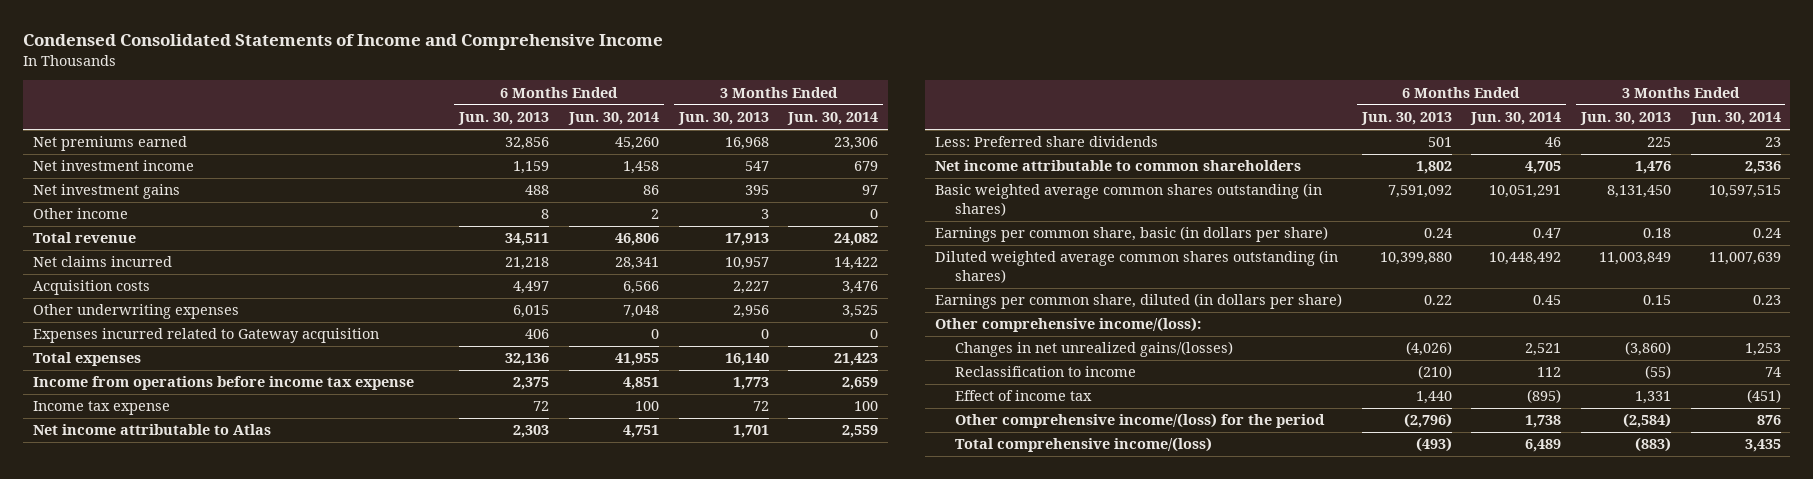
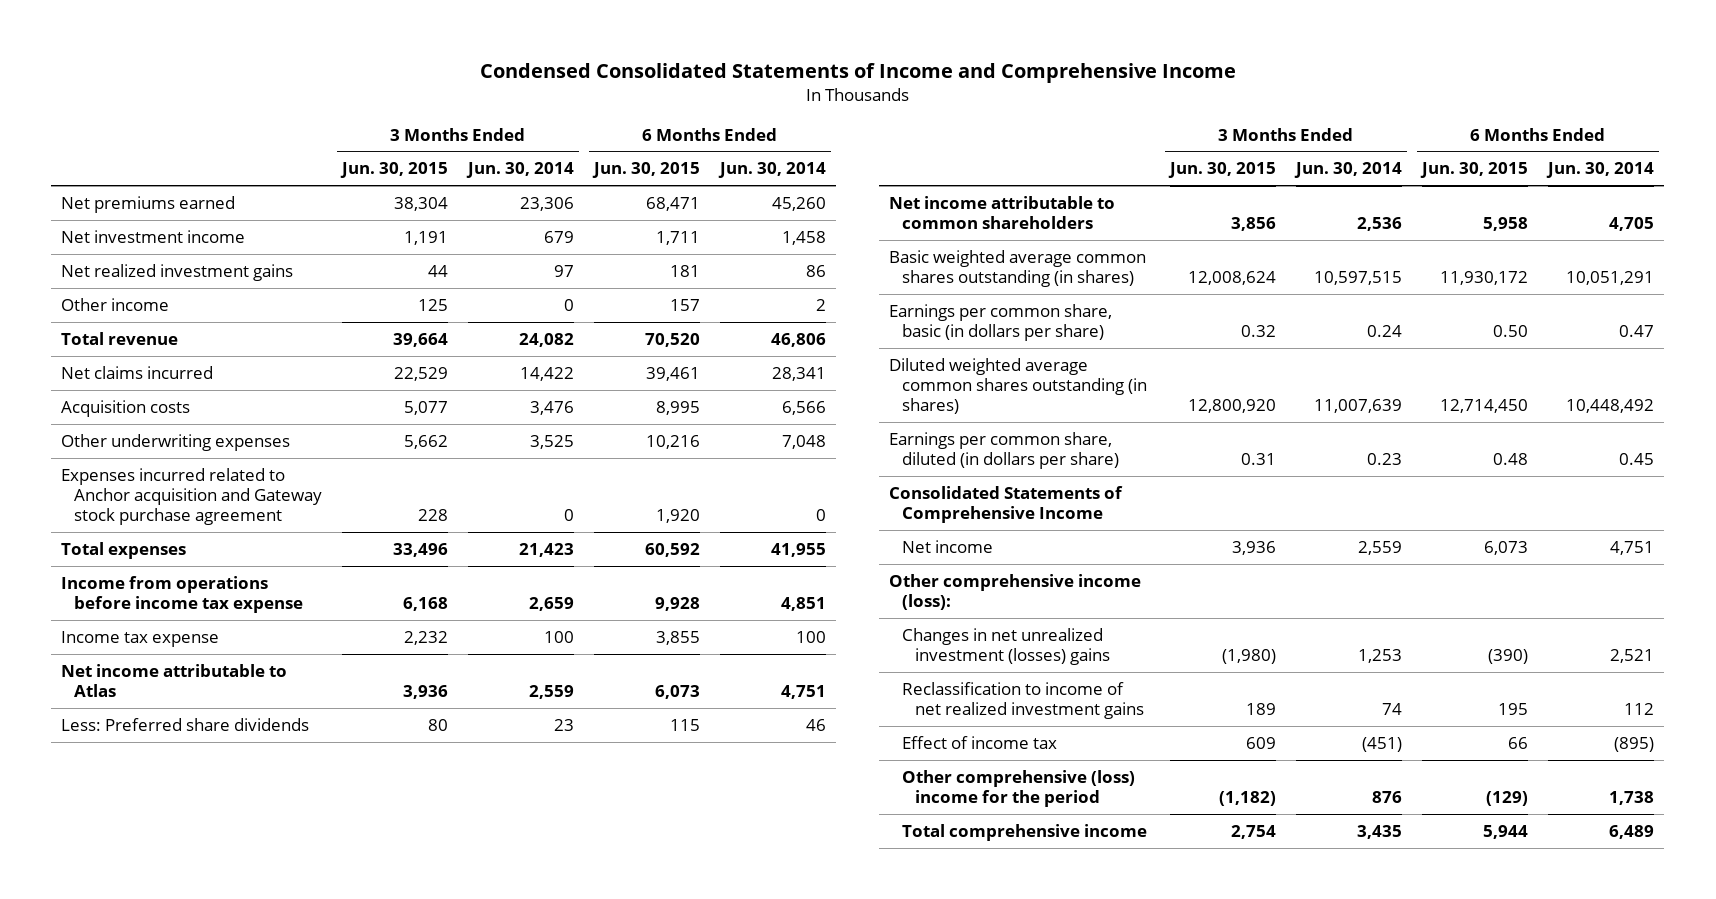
[458,112,550,126] Jun. 30, 2013 -> none
[677,112,769,126] Jun. 30, 2013 -> none
none -> [340,162,449,179] Jun. 30, 2015
none -> [592,162,701,179] Jun. 30, 2015
[32,184,180,200] Net investment gains -> [61,263,294,281] Net realized investment gains
[32,328,379,344] Expenses incurred related to Gateway acquisition -> [61,467,323,525] Expenses incurred related to Anchor acquisition and Gateway stock purchase agreement
none -> [889,485,1124,523] Consolidated Statements of Comprehensive Income
none -> [902,539,994,553] Net income
[934,317,1201,333] Other comprehensive income/(loss): -> [889,573,1142,610] Other comprehensive income (loss):
[955,341,1234,358] Changes in net unrealized gains/(losses) -> [902,627,1111,665] Changes in net unrealized investment (losses) gains
[955,366,1137,378] Reclassification to income -> [902,681,1145,719] Reclassification to income of net realized investment gains
[955,413,1326,429] Other comprehensive income/(loss) for the period -> [902,769,1136,807] Other comprehensive (loss) income for the period
[955,437,1213,453] Total comprehensive income/(loss) -> [902,823,1148,841] Total comprehensive income

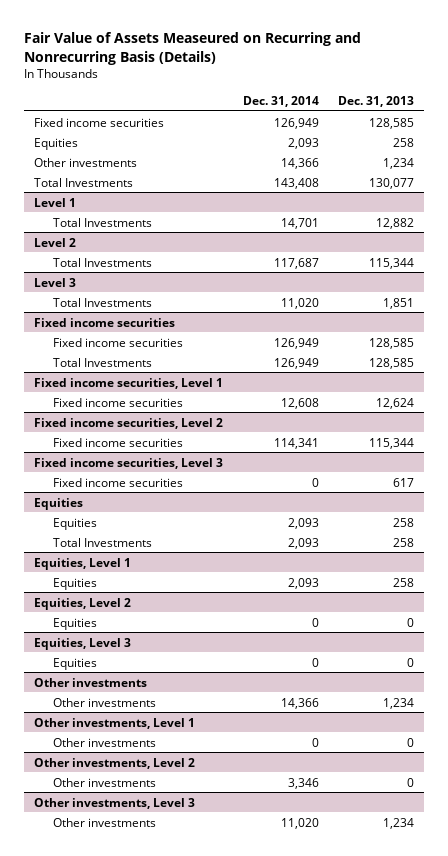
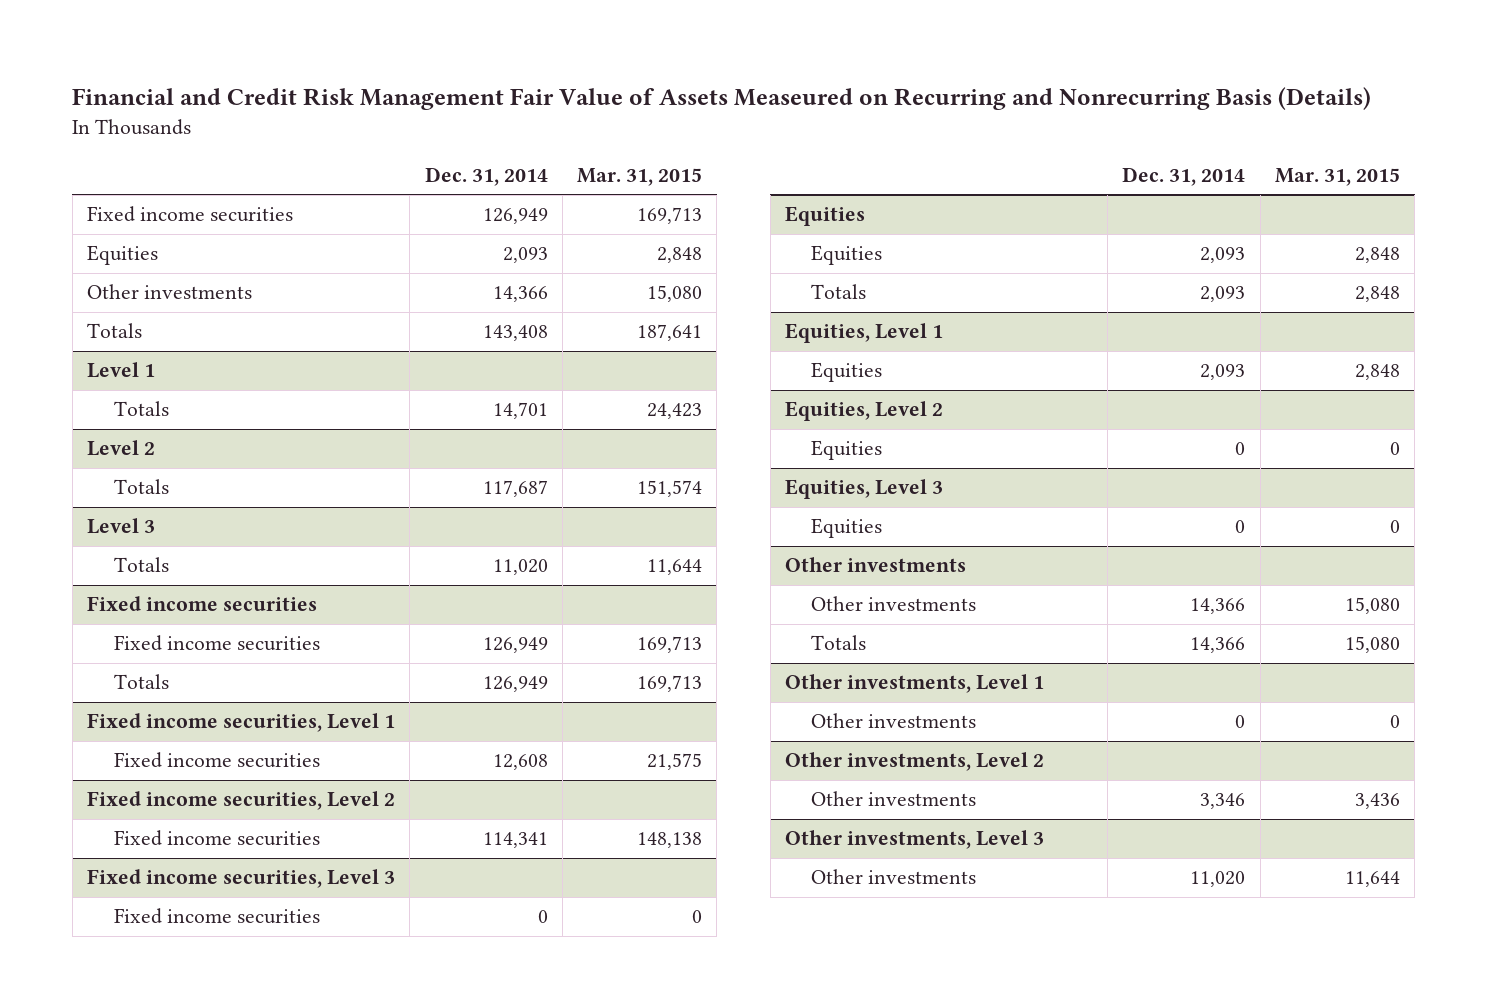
[23,31,361,65] Fair Value of Assets Measeured on Recurring and Nonrecurring Basis (Details) -> [72,87,1372,111] Financial and Credit Risk Management Fair Value of Assets Measeured on Recurring and Nonrecurring Basis (Details)
[338,95,415,107] Dec. 31, 2013 -> none
none -> [577,167,703,186] Mar. 31, 2015
[33,177,133,187] Total Investments -> [87,323,143,339] Totals
[52,217,152,227] Total Investments -> [113,401,169,417] Totals
[52,257,152,267] Total Investments -> [113,479,169,495] Totals
[52,297,152,307] Total Investments -> [113,557,169,573] Totals
[52,357,152,367] Total Investments -> [113,674,169,690] Totals
[52,537,152,547] Total Investments -> [811,284,867,300] Totals
none -> [811,635,867,651] Totals

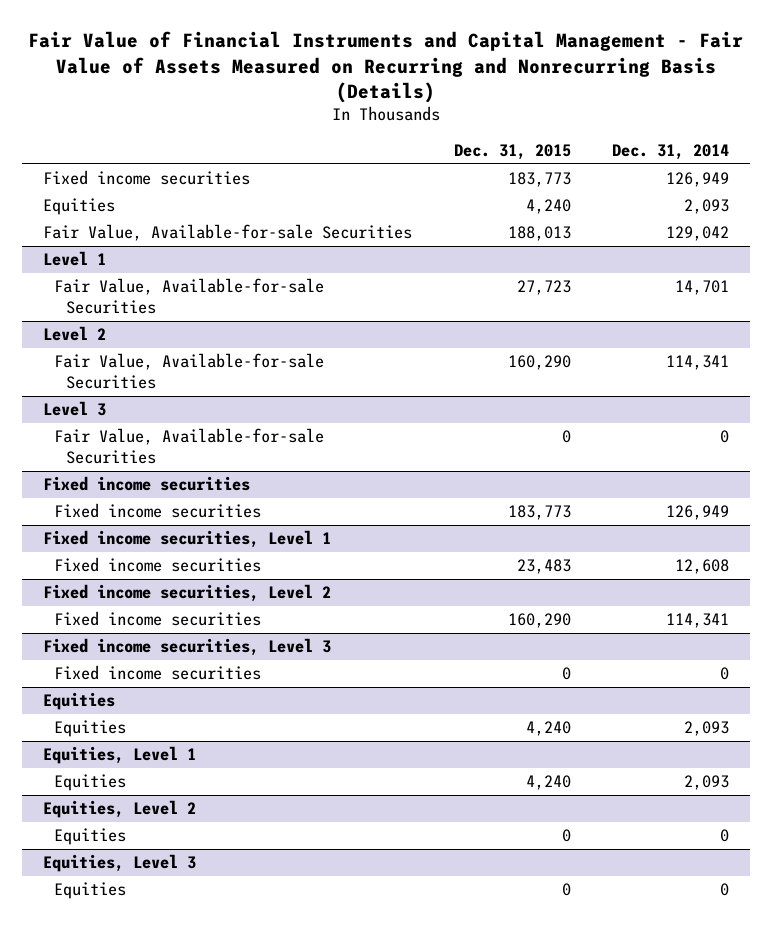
[72,87,1372,111] Financial and Credit Risk Management Fair Value of Assets Measeured on Recurring and Nonrecurring Basis (Details) -> [28,31,744,104] Fair Value of Financial Instruments and Capital Management - Fair Value of Assets Measured on Recurring and Nonrecurring Basis (Details)
[577,167,703,186] Mar. 31, 2015 -> none
none -> [453,143,571,160] Dec. 31, 2015
[87,284,253,300] Other investments -> none
[87,323,143,339] Totals -> none
none -> [42,224,412,242] Fair Value, Available-for-sale Securities
[113,401,169,417] Totals -> [54,278,325,315] Fair Value, Available-for-sale Securities
[113,479,169,495] Totals -> none
none -> [54,353,325,390] Fair Value, Available-for-sale Securities
[113,557,169,573] Totals -> none
none -> [54,428,325,465] Fair Value, Available-for-sale Securities
[113,674,169,690] Totals -> none
[811,284,867,300] Totals -> none
[784,557,966,573] Other investments -> none
[811,596,977,612] Other investments -> none
[811,635,867,651] Totals -> none
[784,674,1044,694] Other investments, Level 1 -> none
[811,713,977,729] Other investments -> none
[784,752,1044,772] Other investments, Level 2 -> none
[811,791,977,807] Other investments -> none
[784,830,1044,850] Other investments, Level 3 -> none
[811,869,977,885] Other investments -> none

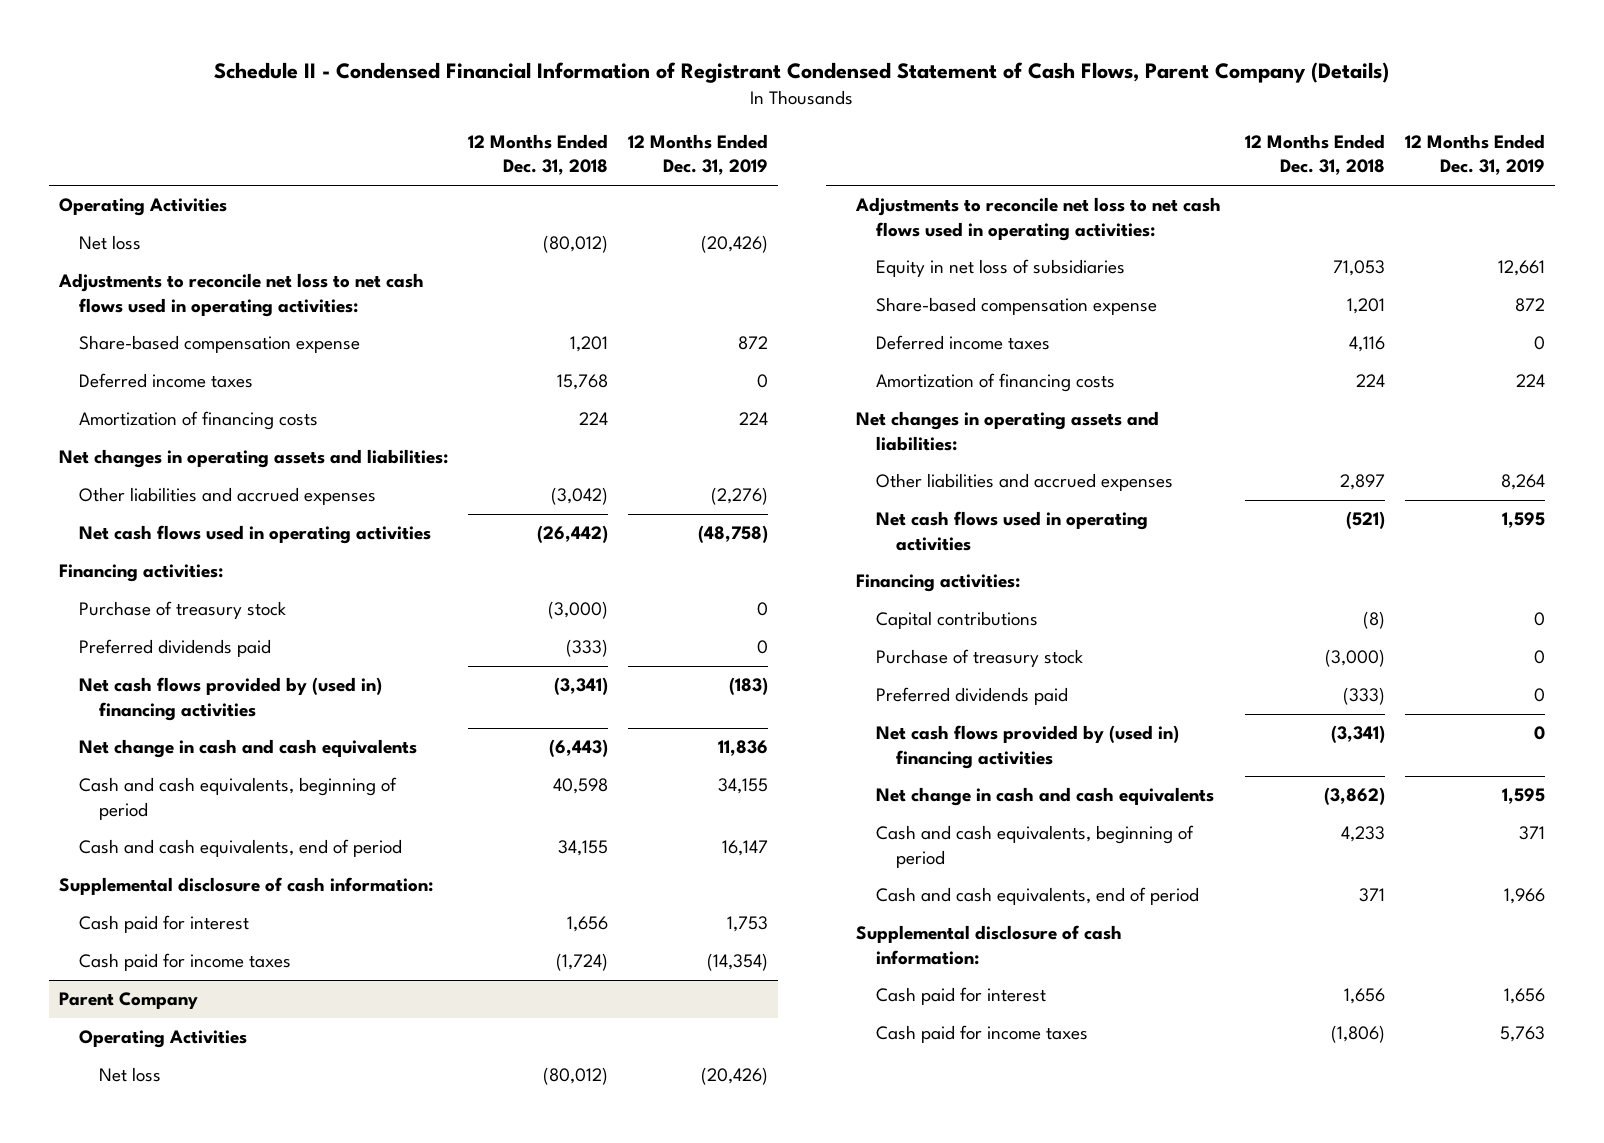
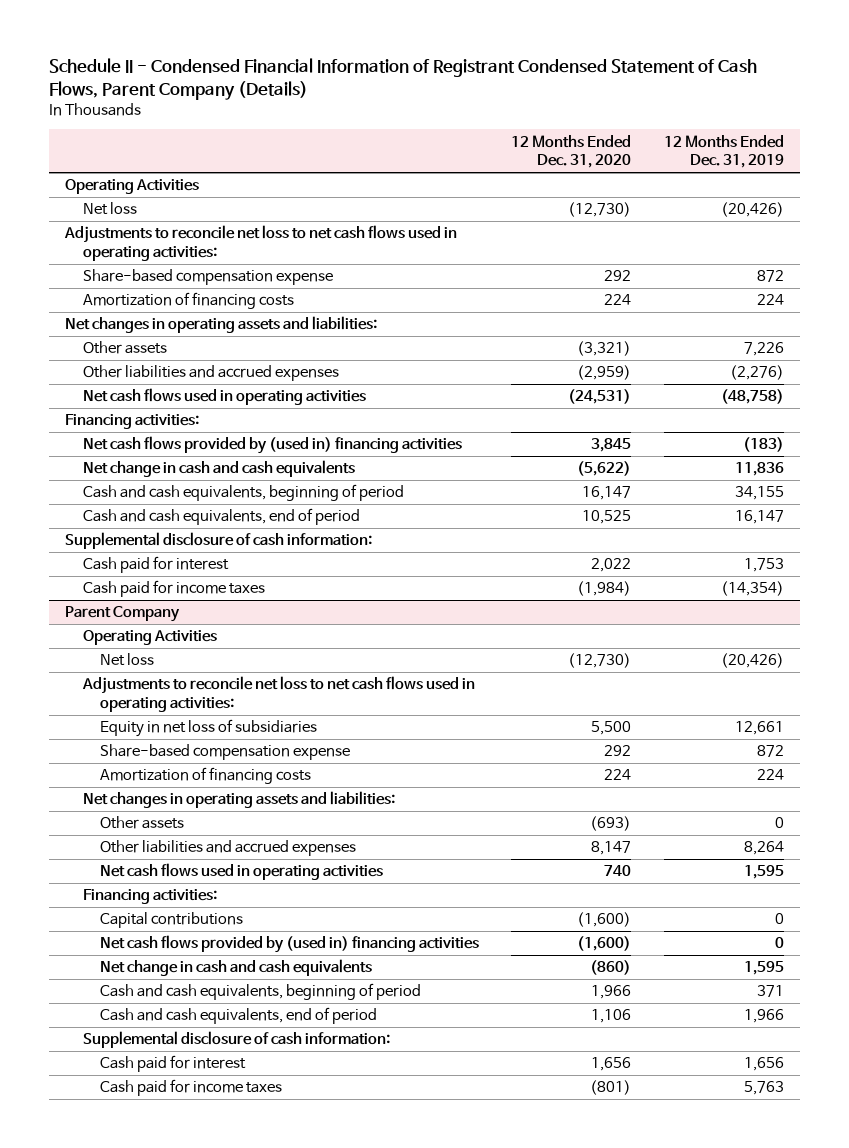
[468,134,609,176] 12 Months Ended Dec. 31, 2018 -> none
none -> [511,134,632,169] 12 Months Ended Dec. 31, 2020
[79,373,254,389] Deferred income taxes -> none
none -> [82,341,167,355] Other assets
[79,601,287,620] Purchase of treasury stock -> none
[79,639,272,658] Preferred dividends paid -> none
[875,335,1050,351] Deferred income taxes -> none
none -> [100,816,185,830] Other assets
[875,649,1083,668] Purchase of treasury stock -> none
[875,687,1068,706] Preferred dividends paid -> none

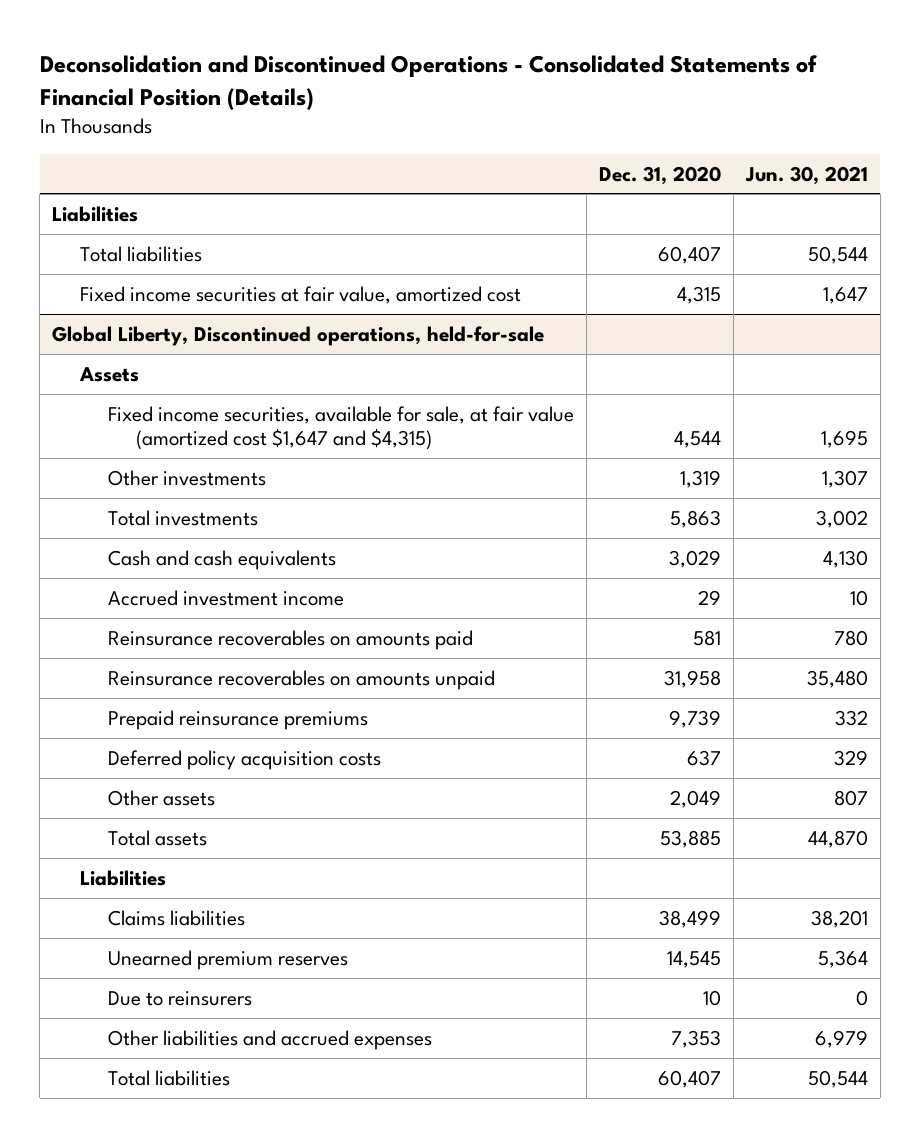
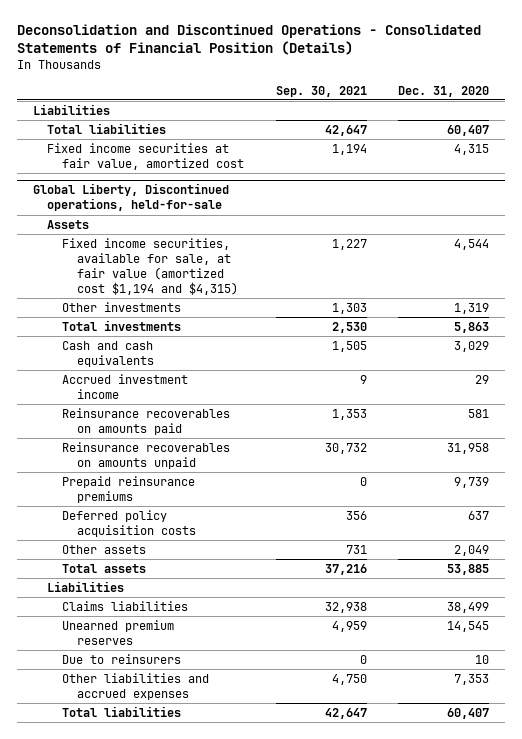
[744,165,868,185] Jun. 30, 2021 -> none
none -> [275,85,367,97] Sep. 30, 2021
[107,405,574,451] Fixed income securities, available for sale, at fair value (amortized cost $1,647 and $4,315) -> [62,237,238,295] Fixed income securities, available for sale, at fair value (amortized cost $1,194 and $4,315)

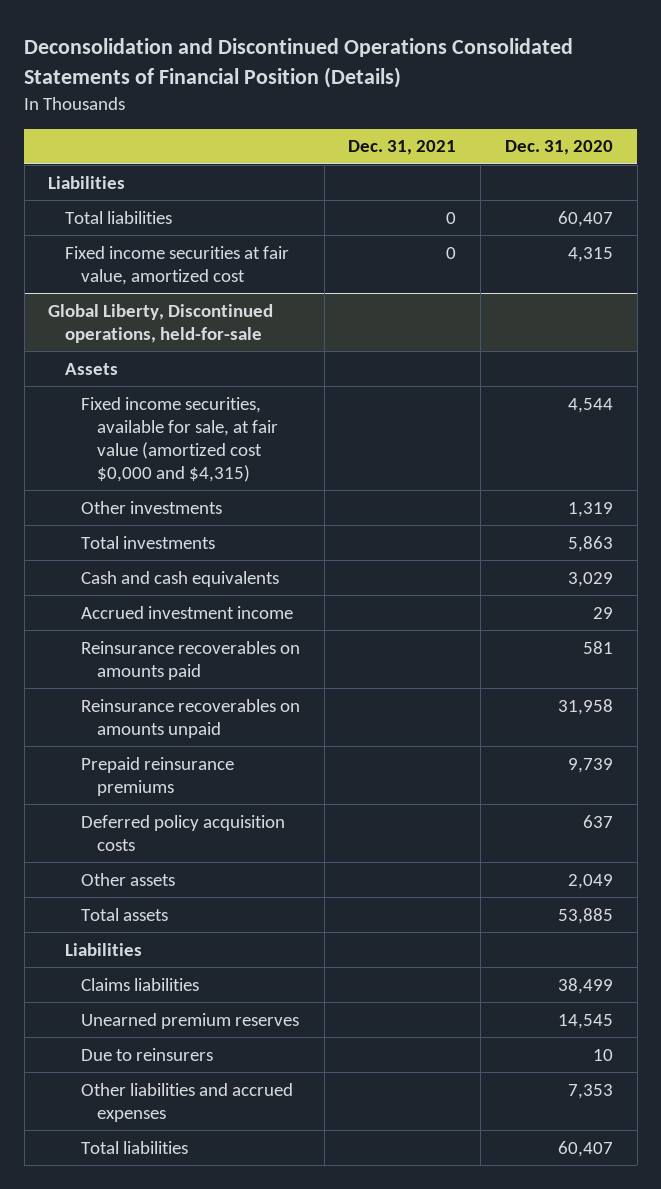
[16,24,481,56] Deconsolidation and Discontinued Operations - Consolidated Statements of Financial Position (Details) -> [24,37,574,88] Deconsolidation and Discontinued Operations Consolidated Statements of Financial Position (Details)
[275,85,367,97] Sep. 30, 2021 -> none
none -> [348,140,457,156] Dec. 31, 2021
[62,237,238,295] Fixed income securities, available for sale, at fair value (amortized cost $1,194 and $4,315) -> [80,396,278,482] Fixed income securities, available for sale, at fair value (amortized cost $0,000 and $4,315)

